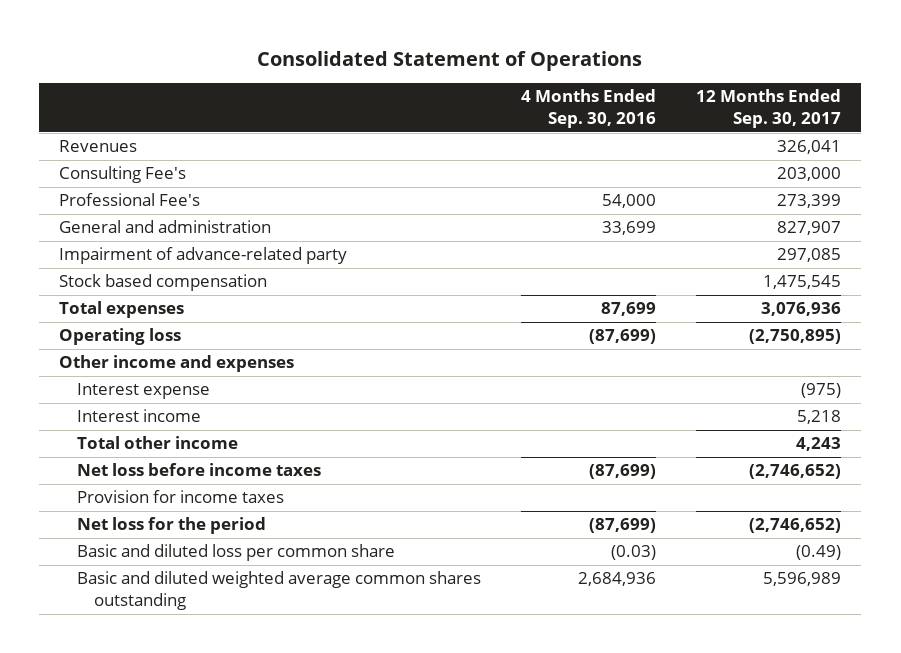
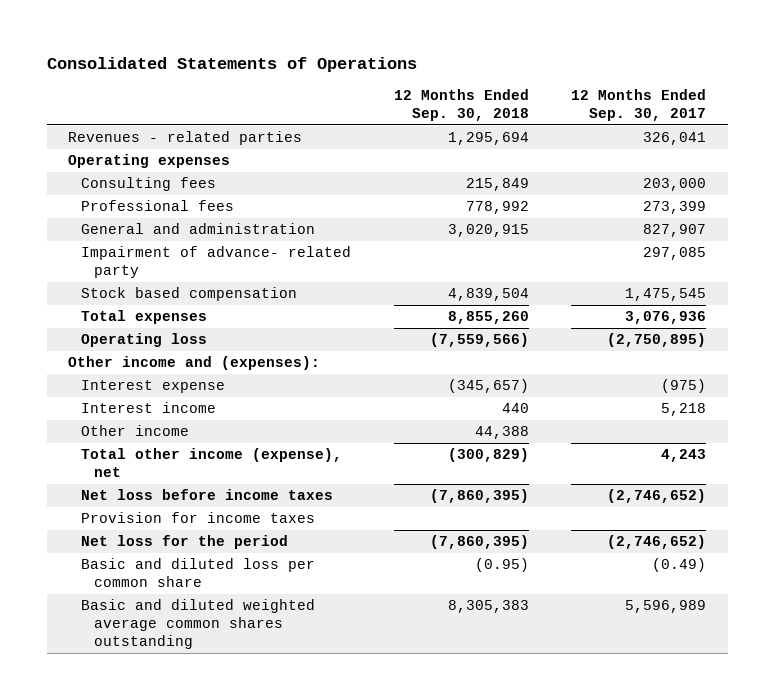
[257,50,643,71] Consolidated Statement of Operations -> [46,57,417,73] Consolidated Statements of Operations
[520,89,656,129] 4 Months Ended Sep. 30, 2016 -> none
none -> [393,89,529,122] 12 Months Ended Sep. 30, 2018
[59,166,187,184] Consulting Fee's -> none
[59,140,138,153] Revenues -> [68,131,303,146] Revenues - related parties
none -> [68,154,231,169] Operating expenses
none -> [80,177,216,192] Consulting fees
[59,193,201,207] Professional Fee's -> [80,200,234,212] Professional fees
[59,247,348,265] Impairment of advance-related party -> [80,246,351,279] Impairment of advance- related party
[59,355,295,373] Other income and expenses -> [68,356,321,371] Other income and (expenses):
none -> [80,425,189,437] Other income
[76,436,238,450] Total other income -> [80,448,342,478] Total other income (expense), net

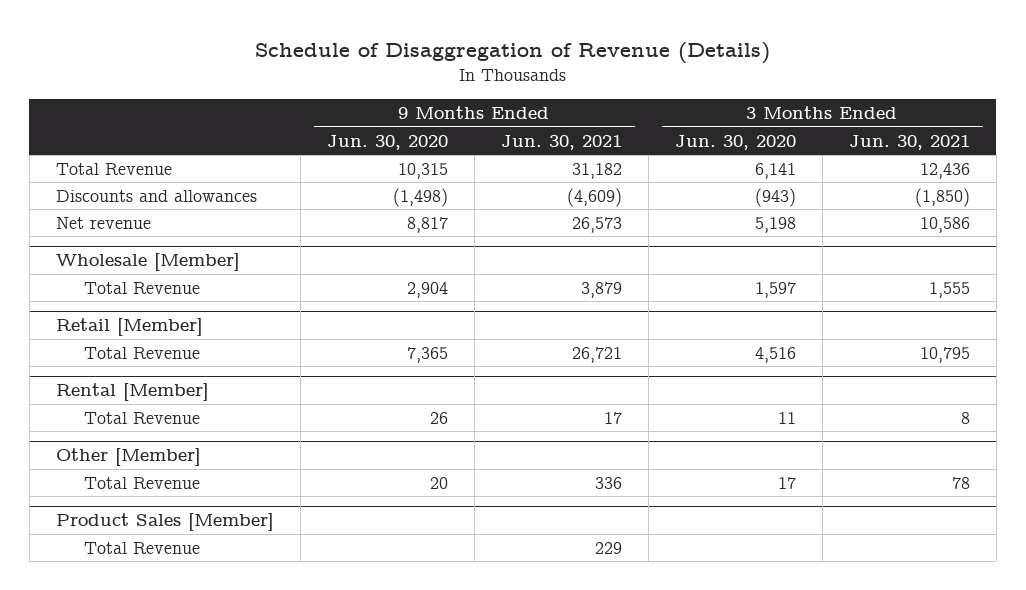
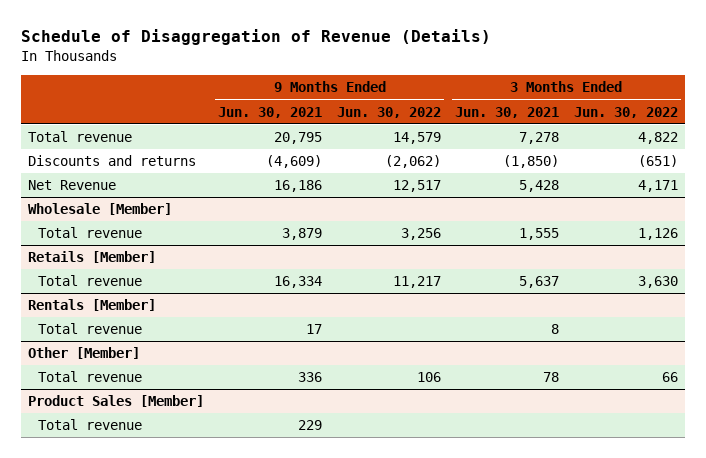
[326,134,448,150] Jun. 30, 2020 -> none
[674,134,796,150] Jun. 30, 2020 -> none
none -> [336,106,441,118] Jun. 30, 2022
none -> [573,106,678,118] Jun. 30, 2022
[55,162,172,175] Total Revenue -> [27,131,132,143] Total revenue
[571,162,622,179] 31,182 -> [274,132,323,145] 20,795
[919,162,970,179] 12,436 -> [519,132,560,145] 7,278
[55,189,257,202] Discounts and allowances -> [27,155,196,167] Discounts and returns
[55,216,151,229] Net revenue -> [27,180,116,191] Net Revenue
[571,216,622,233] 26,573 -> [274,180,323,193] 16,186
[919,216,970,233] 10,586 -> [519,180,560,193] 5,428
[84,281,201,294] Total Revenue -> [37,227,142,239] Total revenue
[55,318,203,337] Retail [Member] -> [27,251,156,264] Retails [Member]
[84,346,201,359] Total Revenue -> [37,275,142,287] Total revenue
[571,346,622,363] 26,721 -> [274,276,323,289] 16,334
[919,346,970,363] 10,795 -> [519,276,560,289] 5,637
[55,383,209,402] Rental [Member] -> [27,299,156,312] Rentals [Member]
[84,411,201,424] Total Revenue -> [37,323,142,335] Total revenue
[84,476,201,489] Total Revenue -> [37,371,142,383] Total revenue
[84,541,201,554] Total Revenue -> [37,419,142,431] Total revenue

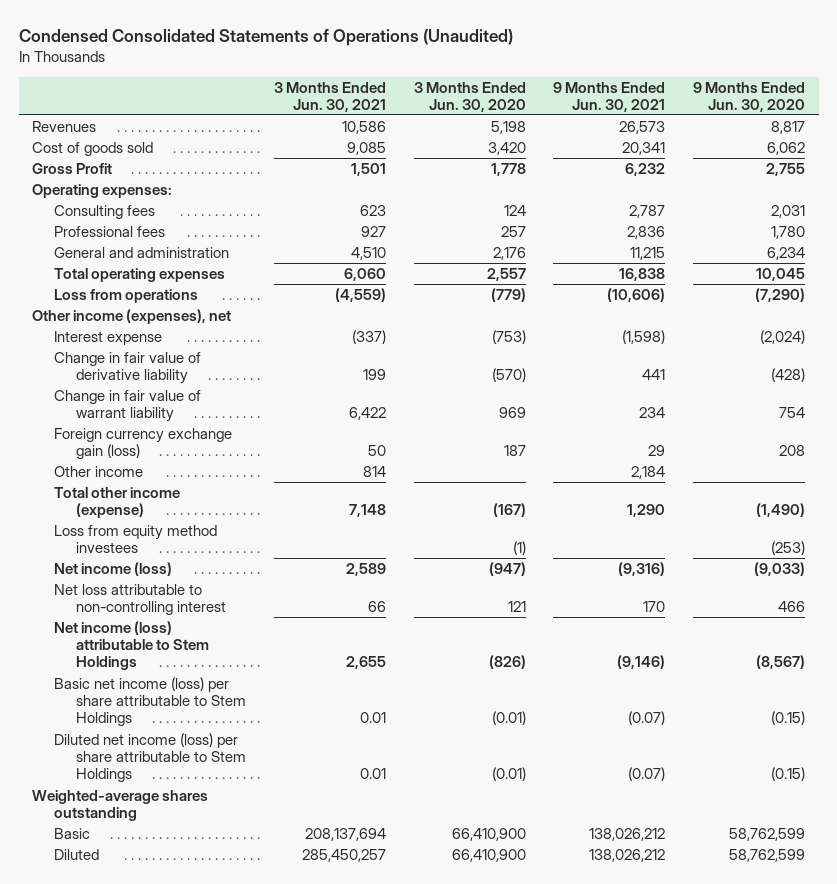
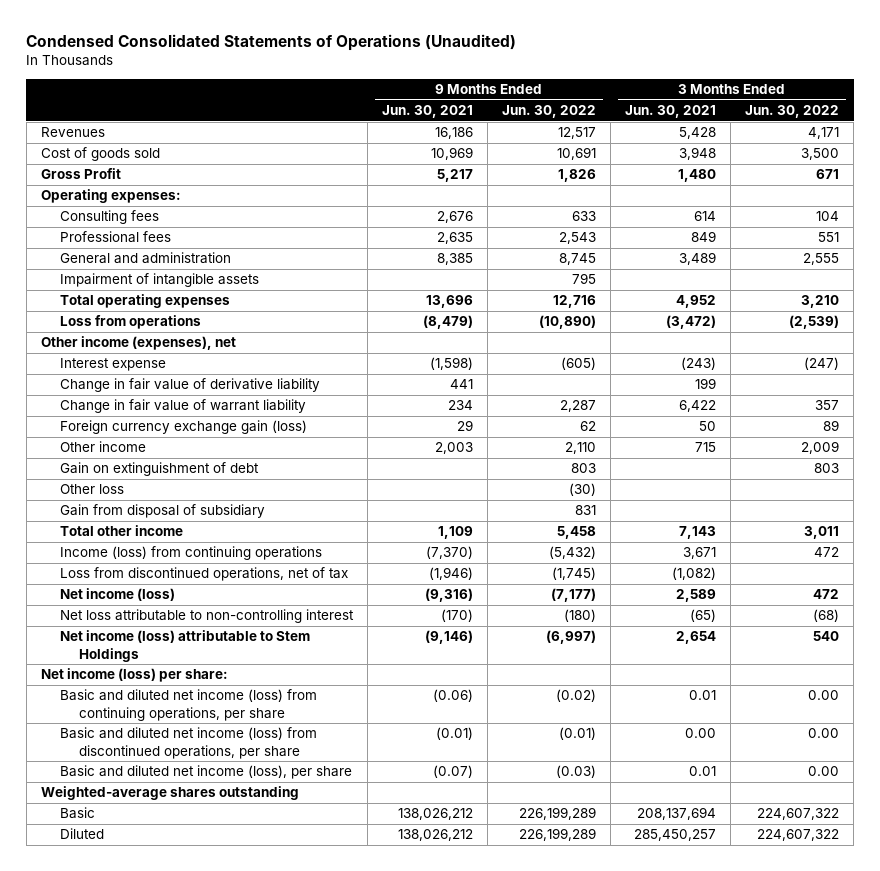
[413,81,526,112] 3 Months Ended Jun. 30, 2020 -> none
[693,81,806,112] 9 Months Ended Jun. 30, 2020 -> none
none -> [502,104,597,118] Jun. 30, 2022
none -> [745,104,840,118] Jun. 30, 2022
[341,121,386,135] 10,586 -> [679,127,717,140] 5,428
[619,121,666,135] 26,573 -> [435,127,474,140] 16,186
[346,142,386,156] 9,085 -> [679,147,717,161] 3,948
[622,142,666,156] 20,341 -> [431,147,474,161] 10,969
[350,163,386,177] 1,501 -> [678,169,717,183] 1,480
[625,163,666,177] 6,232 -> [437,169,474,183] 5,217
[359,205,386,217] 623 -> [694,211,717,222] 614
[629,205,666,219] 2,787 -> [437,211,474,224] 2,676
[360,226,386,238] 927 -> [691,231,717,243] 849
[627,226,666,240] 2,836 -> [437,232,474,245] 2,635
[350,247,386,261] 4,510 -> [679,252,717,266] 3,489
[630,247,666,261] 11,215 -> [437,253,474,266] 8,385
none -> [60,273,260,288] Impairment of intangible assets
[343,268,386,282] 6,060 -> [676,295,717,309] 4,952
[619,268,666,282] 16,838 -> [426,295,474,309] 13,696
[334,288,386,303] (4,559) -> [666,315,717,330] (3,472)
[607,288,666,303] (10,606) -> [423,315,474,330] (8,479)
[351,330,386,345] (337) -> [681,357,717,371] (243)
[54,525,218,554] Loss from equity method investees -> none
[362,466,386,478] 814 -> [695,442,717,453] 715
[631,466,666,480] 2,184 -> [435,442,474,455] 2,003
none -> [60,462,260,477] Gain on extinguishment of debt
none -> [60,484,125,495] Other loss
none -> [60,504,266,519] Gain from disposal of subsidiary
[54,487,181,519] Total other income (expense) -> [60,525,184,537] Total other income
[348,504,386,518] 7,148 -> [679,526,717,540] 7,143
[627,504,666,518] 1,290 -> [438,526,474,540] 1,109
none -> [60,546,323,561] Income (loss) from continuing operations
none -> [60,567,349,582] Loss from discontinued operations, net of tax
[367,601,386,613] 66 -> [690,609,717,623] (65)
[643,601,666,613] 170 -> [441,609,474,623] (170)
[345,656,386,670] 2,655 -> [676,631,717,645] 2,654
none -> [40,668,228,683] Net income (loss) per share:
[54,677,247,727] Basic net income (loss) per share attributable to Stem Holdings -> [60,689,318,721] Basic and diluted net income (loss) from continuing operations, per share
[628,711,666,726] (0.07) -> [433,689,474,703] (0.06)
[54,733,247,783] Diluted net income (loss) per share attributable to Stem Holdings -> [60,727,318,759] Basic and diluted net income (loss) from discontinued operations, per share
[359,768,386,780] 0.01 -> [685,728,717,739] 0.00
[628,767,666,782] (0.07) -> [436,727,474,741] (0.01)
none -> [60,765,353,780] Basic and diluted net income (loss), per share

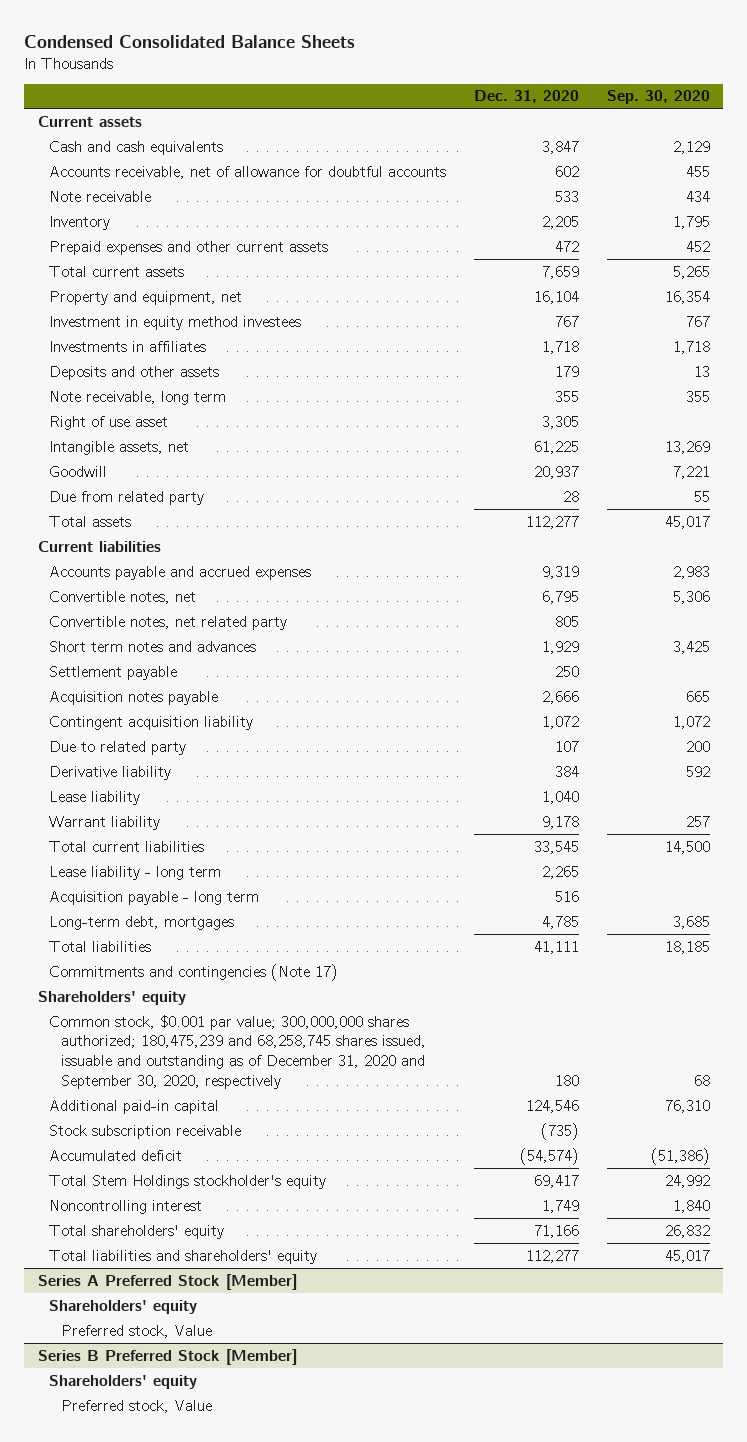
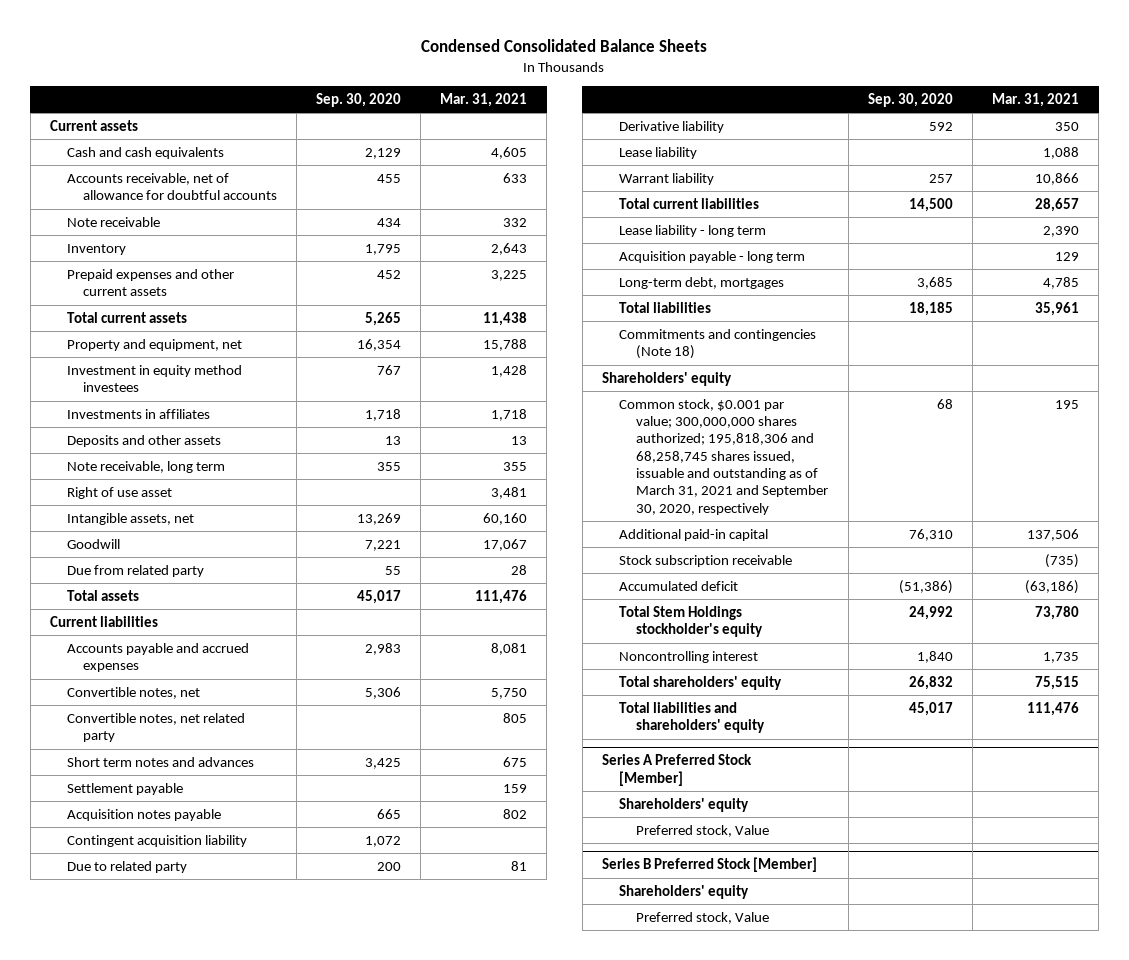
[473,90,579,104] Dec. 31, 2020 -> none
none -> [440,92,528,107] Mar. 31, 2021
[49,963,339,981] Commitments and contingencies (Note 17) -> [618,328,816,360] Commitments and contingencies (Note 18)
[49,1014,426,1090] Common stock, $0.001 par value; 300,000,000 shares authorized; 180,475,239 and 68,258,745 shares issued, issuable and outstanding as of December 31, 2020 and September 30, 2020, respectively -> [618,398,828,515] Common stock, $0.001 par value; 300,000,000 shares authorized; 195,818,306 and 68,258,745 shares issued, issuable and outstanding as of March 31, 2021 and September 30, 2020, respectively

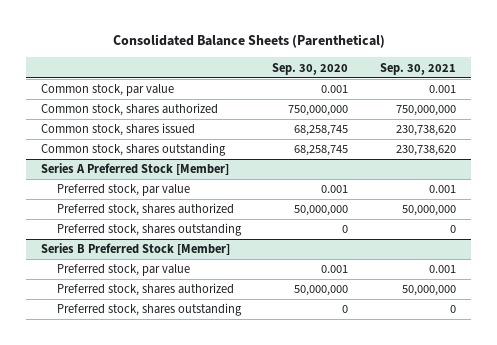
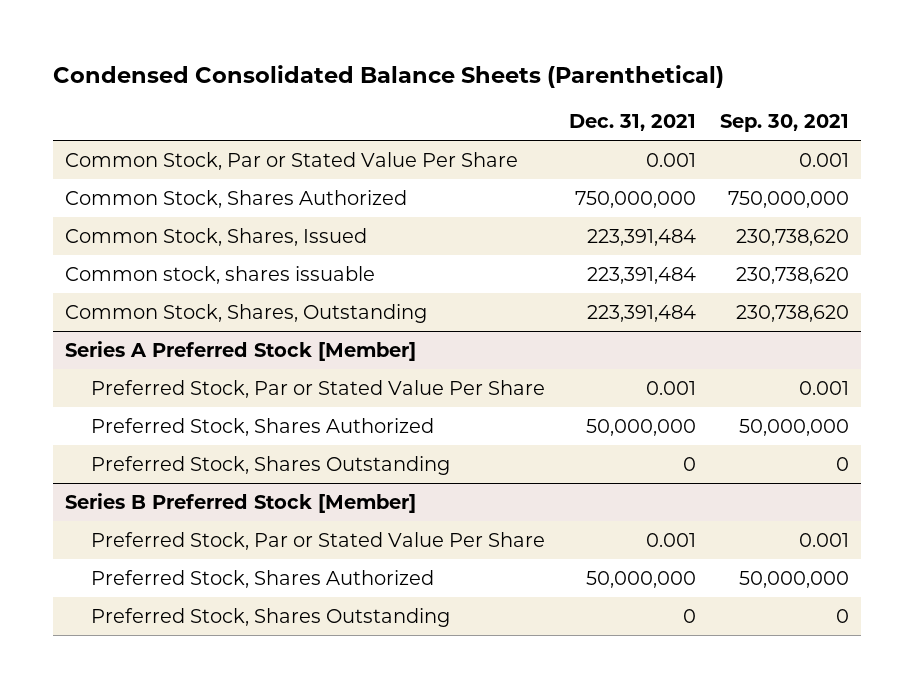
[112,34,385,49] Consolidated Balance Sheets (Parenthetical) -> [52,64,724,88] Condensed Consolidated Balance Sheets (Parenthetical)
[272,62,349,75] Sep. 30, 2020 -> none
none -> [568,114,696,132] Dec. 31, 2021
[41,84,175,97] Common stock, par value -> [64,151,518,170] Common Stock, Par or Stated Value Per Share
[41,103,219,117] Common stock, shares authorized -> [64,189,407,208] Common Stock, Shares Authorized
[41,123,196,137] Common stock, shares issued -> [64,227,367,246] Common Stock, Shares, Issued
none -> [64,265,375,284] Common stock, shares issuable
[41,143,227,157] Common stock, shares outstanding -> [64,303,427,323] Common Stock, Shares, Outstanding
[57,184,191,197] Preferred stock, par value -> [90,379,545,398] Preferred Stock, Par or Stated Value Per Share
[57,203,235,217] Preferred stock, shares authorized -> [90,417,434,436] Preferred Stock, Shares Authorized
[57,223,243,237] Preferred stock, shares outstanding -> [90,455,450,475] Preferred Stock, Shares Outstanding
[57,264,191,277] Preferred stock, par value -> [90,531,545,550] Preferred Stock, Par or Stated Value Per Share
[57,283,235,297] Preferred stock, shares authorized -> [90,569,434,588] Preferred Stock, Shares Authorized
[57,303,243,317] Preferred stock, shares outstanding -> [90,607,450,627] Preferred Stock, Shares Outstanding

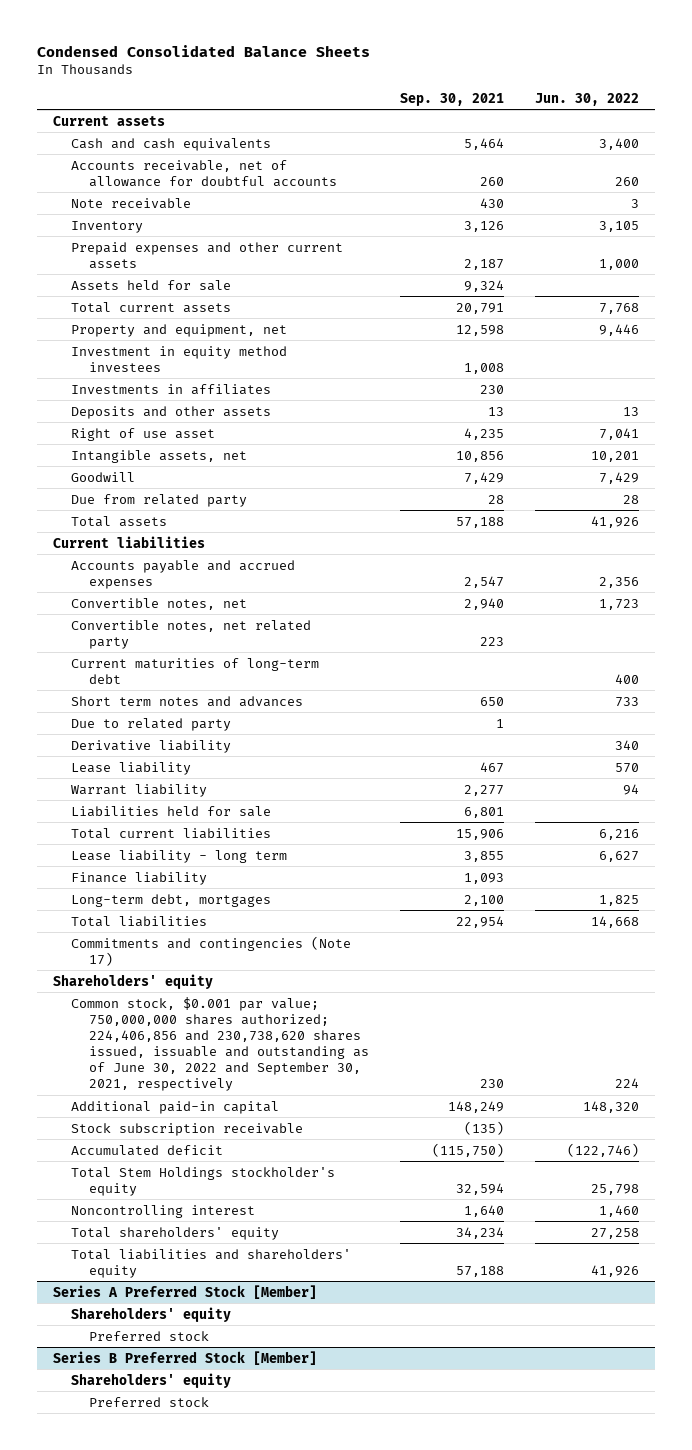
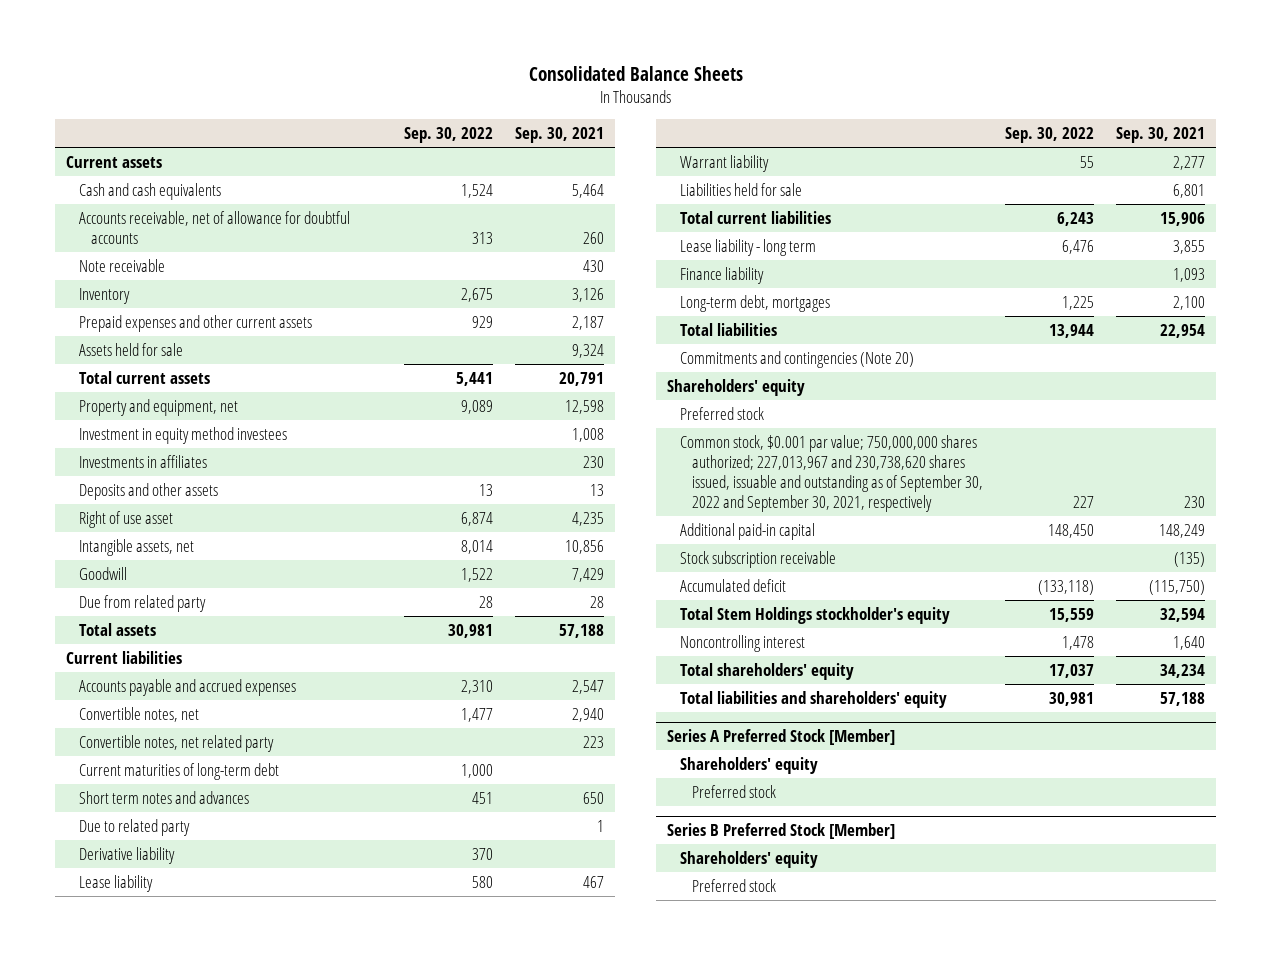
[37,45,371,58] Condensed Consolidated Balance Sheets -> [528,65,743,81] Consolidated Balance Sheets
[535,92,640,106] Jun. 30, 2022 -> none
none -> [404,127,494,144] Sep. 30, 2022
[70,935,351,966] Commitments and contingencies (Note 17) -> [679,350,914,368] Commitments and contingencies (Note 20)
none -> [679,406,764,420] Preferred stock
[70,996,370,1092] Common stock, $0.001 par value; 750,000,000 shares authorized; 224,406,856 and 230,738,620 shares issued, issuable and outstanding as of June 30, 2022 and September 30, 2021, respectively -> [679,434,984,513] Common stock, $0.001 par value; 750,000,000 shares authorized; 227,013,967 and 230,738,620 shares issued, issuable and outstanding as of September 30, 2022 and September 30, 2021, respectively

